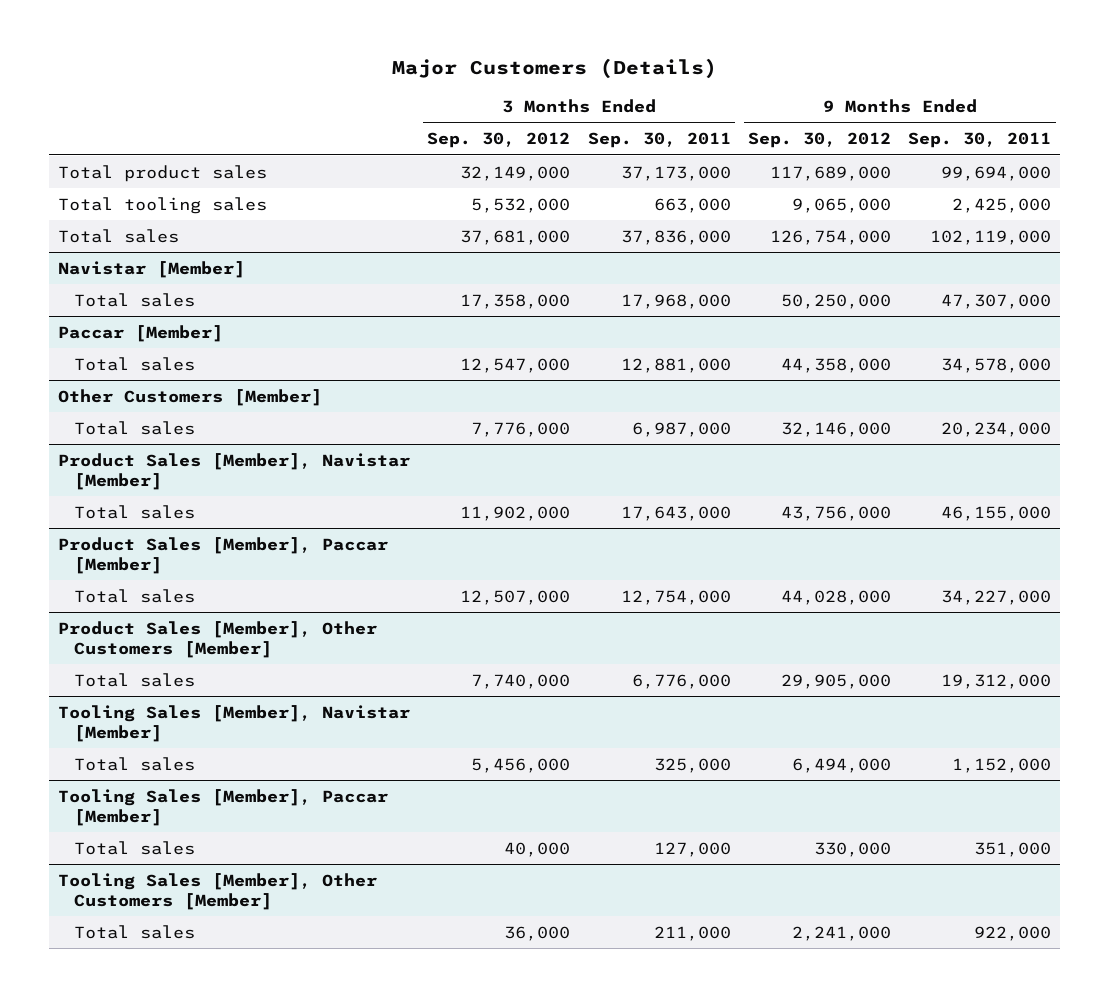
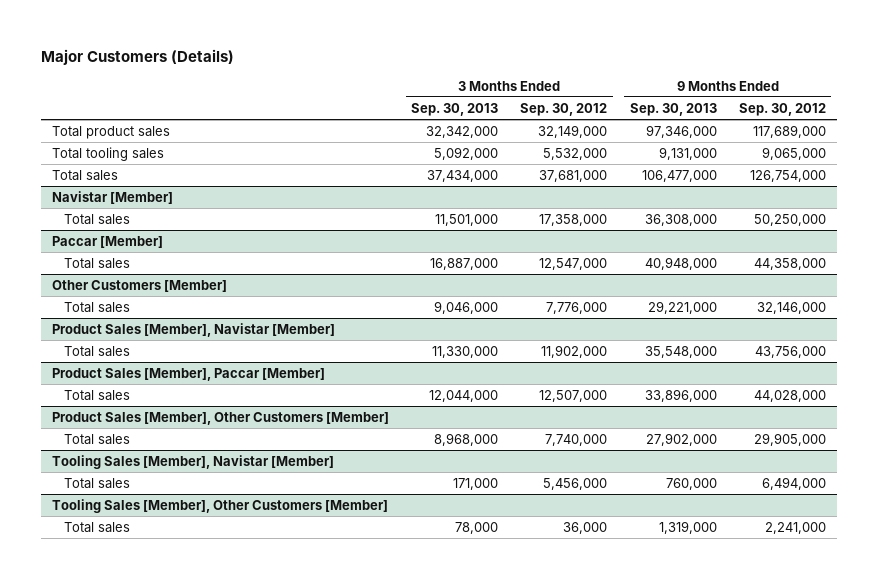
[587,132,731,149] Sep. 30, 2011 -> none
[908,132,1052,149] Sep. 30, 2011 -> none
none -> [411,102,499,116] Sep. 30, 2013
none -> [629,102,717,116] Sep. 30, 2013
[57,788,388,826] Tooling Sales [Member], Paccar [Member] -> none
[74,840,196,855] Total sales -> none

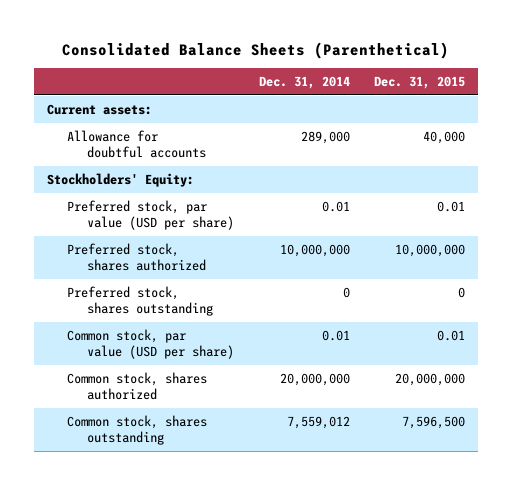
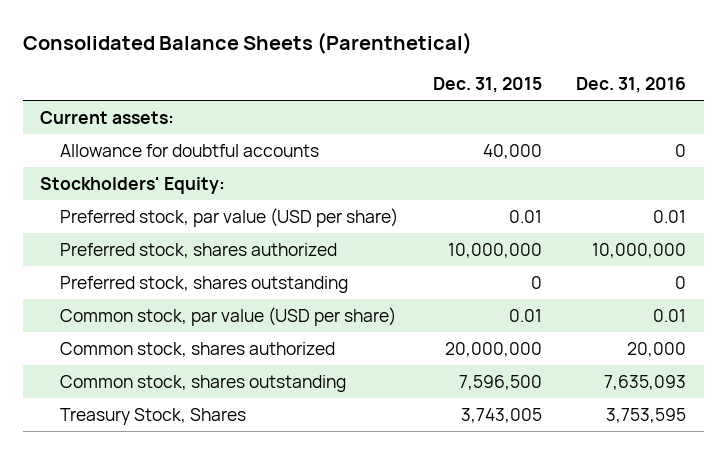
[258,76,350,90] Dec. 31, 2014 -> none
none -> [576,77,687,94] Dec. 31, 2016
none -> [60,407,247,425] Treasury Stock, Shares

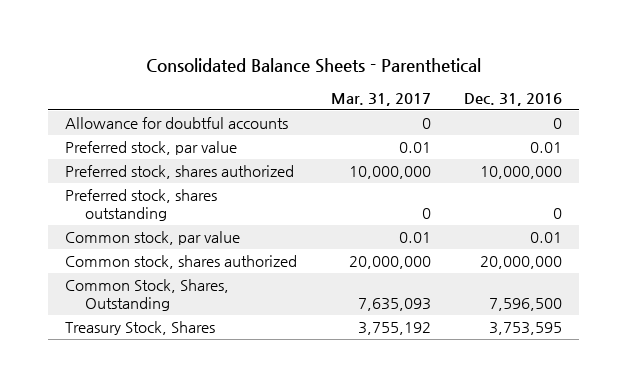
[22,31,472,54] Consolidated Balance Sheets (Parenthetical) -> [145,57,481,73] Consolidated Balance Sheets - Parenthetical
[432,77,542,94] Dec. 31, 2015 -> none
none -> [330,92,431,106] Mar. 31, 2017
[40,110,175,124] Current assets: -> none
[40,176,226,194] Stockholders' Equity: -> none
[60,207,399,227] Preferred stock, par value (USD per share) -> [64,141,237,156] Preferred stock, par value
[60,306,397,326] Common stock, par value (USD per share) -> [64,231,240,246] Common stock, par value
[627,341,687,357] 20,000 -> [480,256,563,270] 20,000,000
[60,374,347,392] Common stock, shares outstanding -> [64,279,229,312] Common Stock, Shares, Outstanding
[604,374,687,390] 7,635,093 -> [489,298,563,312] 7,596,500

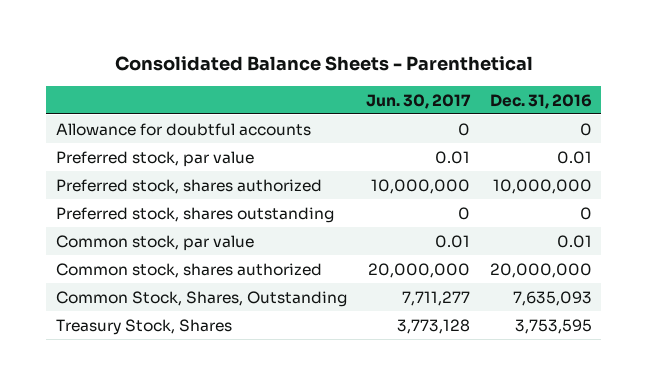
[330,92,431,106] Mar. 31, 2017 -> none
none -> [366,93,472,109] Jun. 30, 2017
[489,298,563,312] 7,596,500 -> [512,290,592,306] 7,635,093

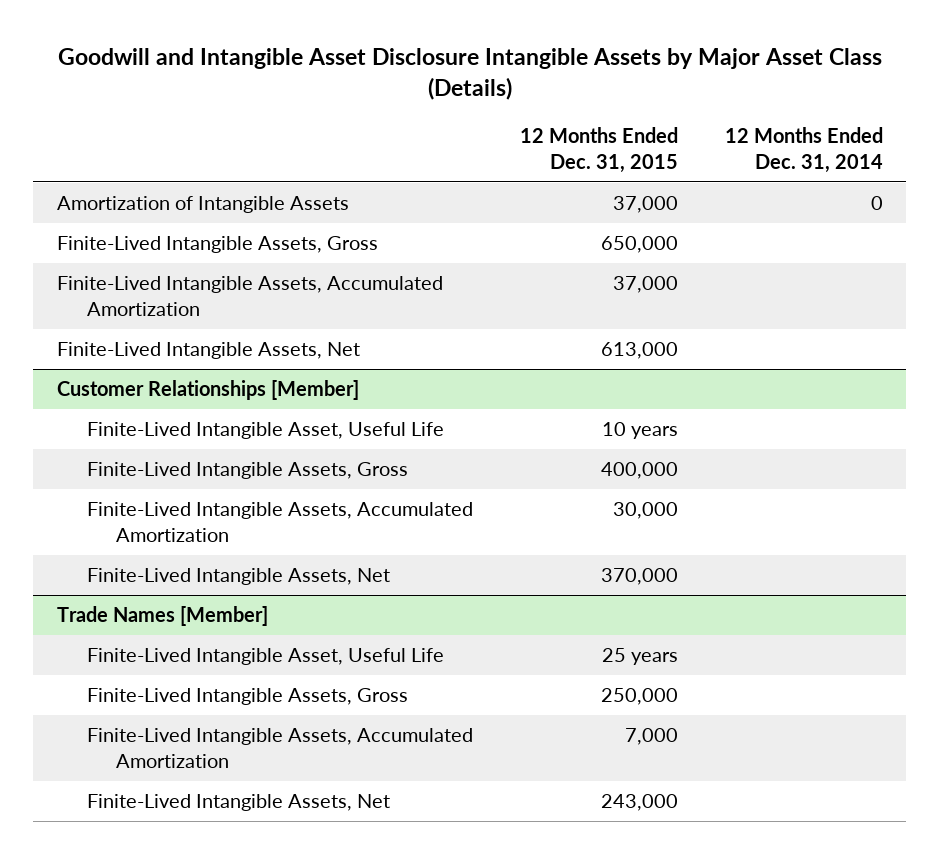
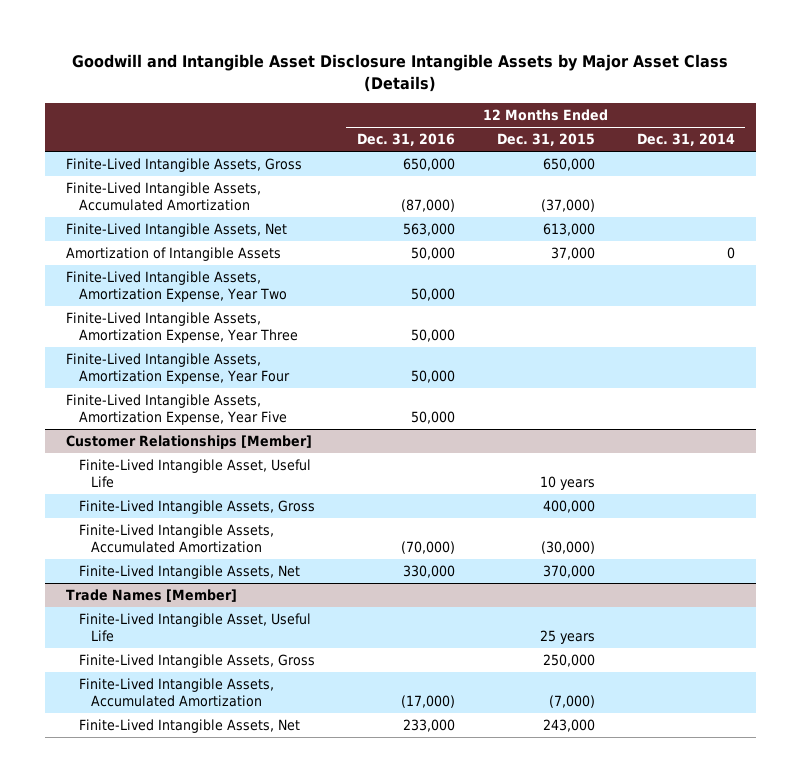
none -> [356,133,455,147] Dec. 31, 2016
[612,276,678,294] 37,000 -> [540,199,595,213] (37,000)
[56,196,349,214] Amortization of Intangible Assets -> [65,247,281,262] Amortization of Intangible Assets
none -> [65,271,287,303] Finite-Lived Intangible Assets, Amortization Expense, Year Two
none -> [65,312,298,344] Finite-Lived Intangible Assets, Amortization Expense, Year Three
none -> [65,353,290,385] Finite-Lived Intangible Assets, Amortization Expense, Year Four
none -> [65,394,287,426] Finite-Lived Intangible Assets, Amortization Expense, Year Five
[612,502,678,520] 30,000 -> [540,541,595,555] (30,000)
[624,728,678,746] 7,000 -> [548,695,595,709] (7,000)

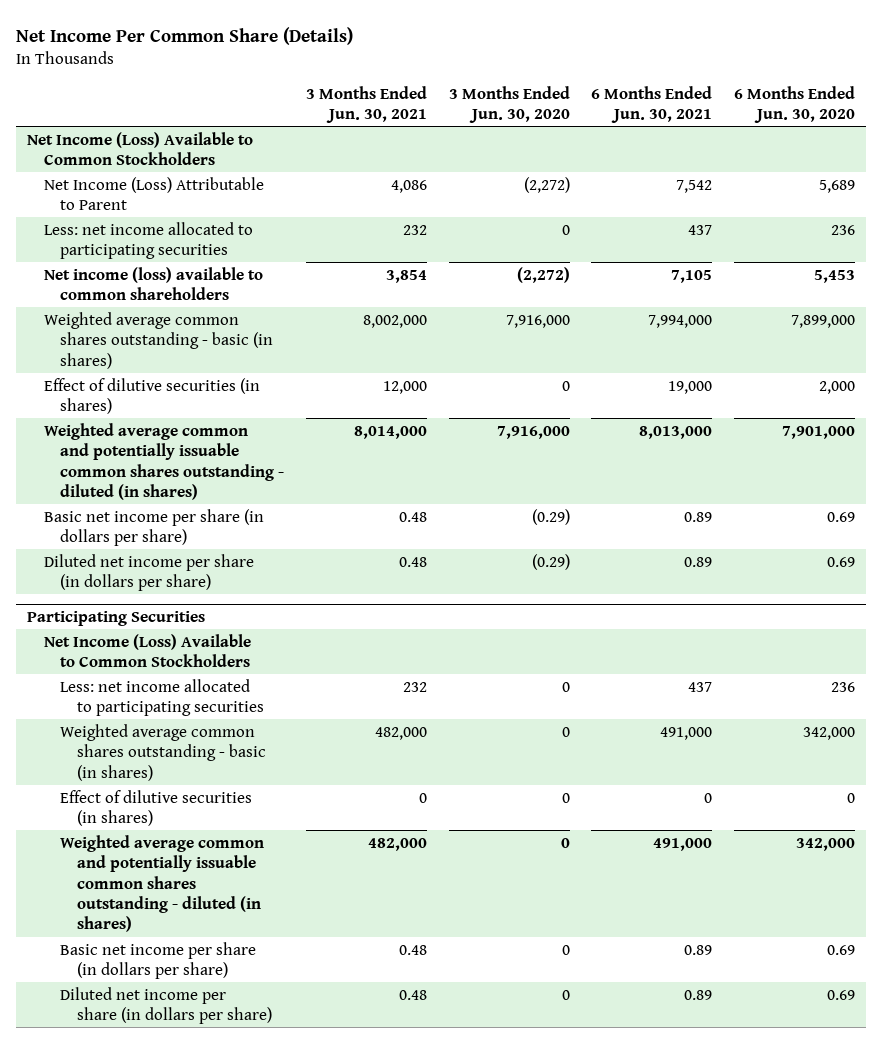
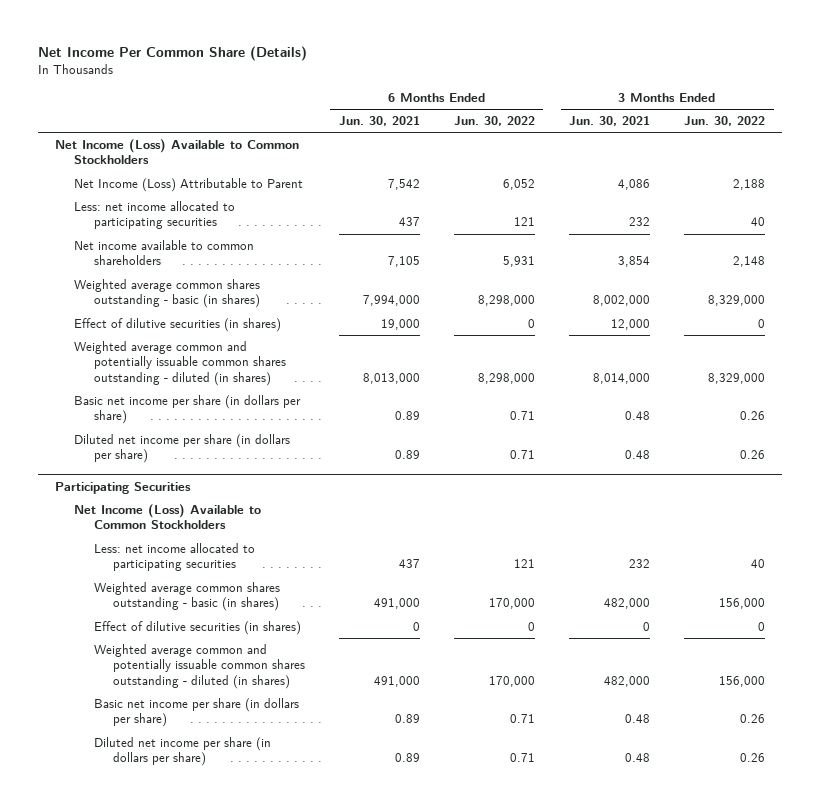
[448,85,570,124] 3 Months Ended Jun. 30, 2020 -> none
[734,85,856,124] 6 Months Ended Jun. 30, 2020 -> none
none -> [453,116,535,127] Jun. 30, 2022
none -> [684,116,766,127] Jun. 30, 2022
[43,266,263,301] Net income (loss) available to common shareholders -> [74,239,255,266] Net income available to common shareholders

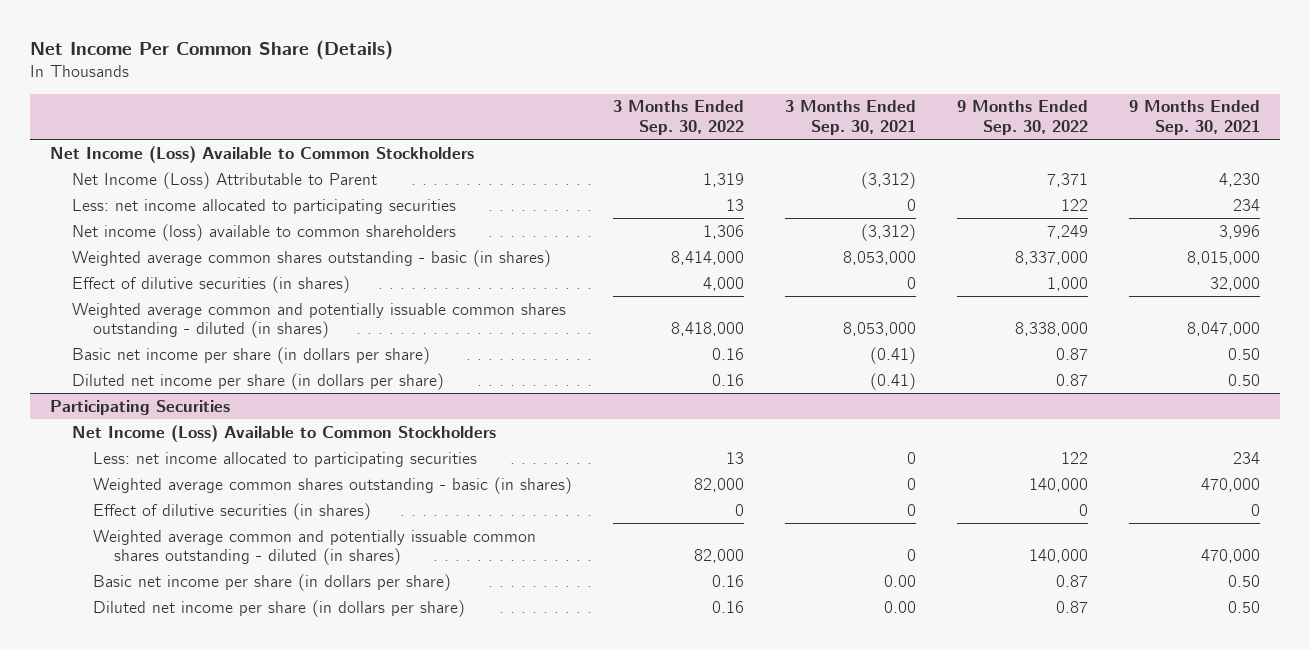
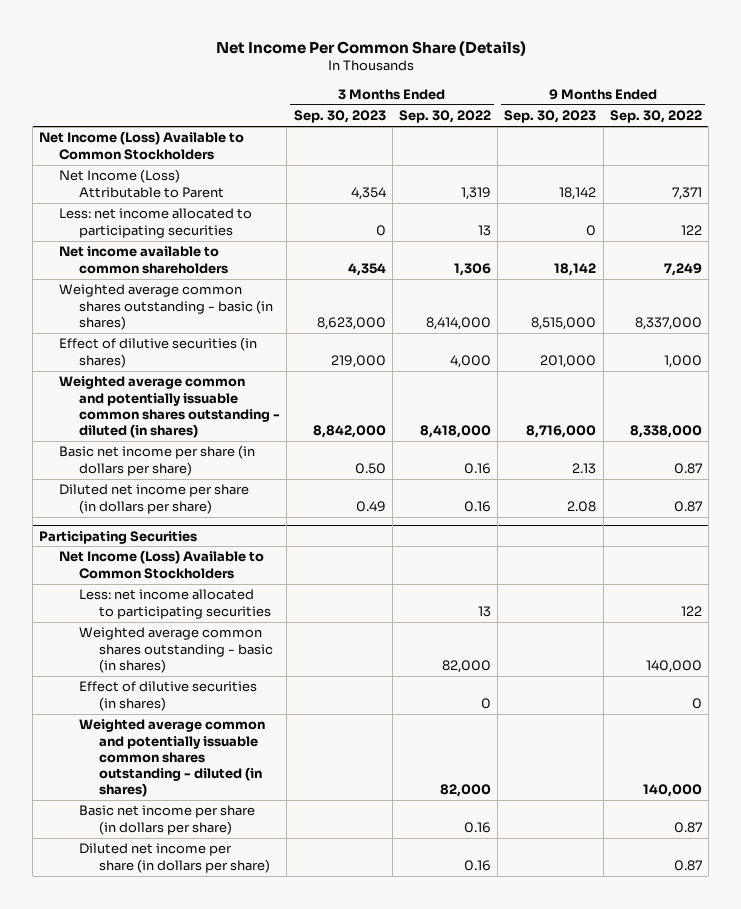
[784,100,916,135] 3 Months Ended Sep. 30, 2021 -> none
[1128,100,1260,135] 9 Months Ended Sep. 30, 2021 -> none
none -> [293,110,386,124] Sep. 30, 2023
none -> [504,110,597,124] Sep. 30, 2023
[71,223,456,241] Net income (loss) available to common shareholders -> [59,246,229,274] Net income available to common shareholders

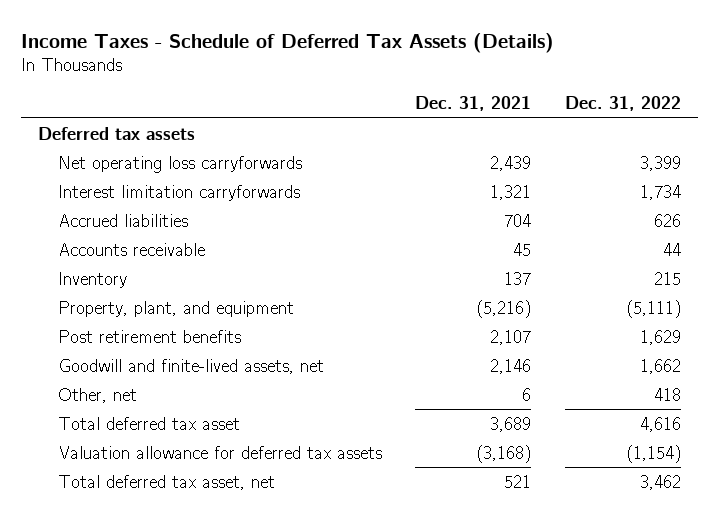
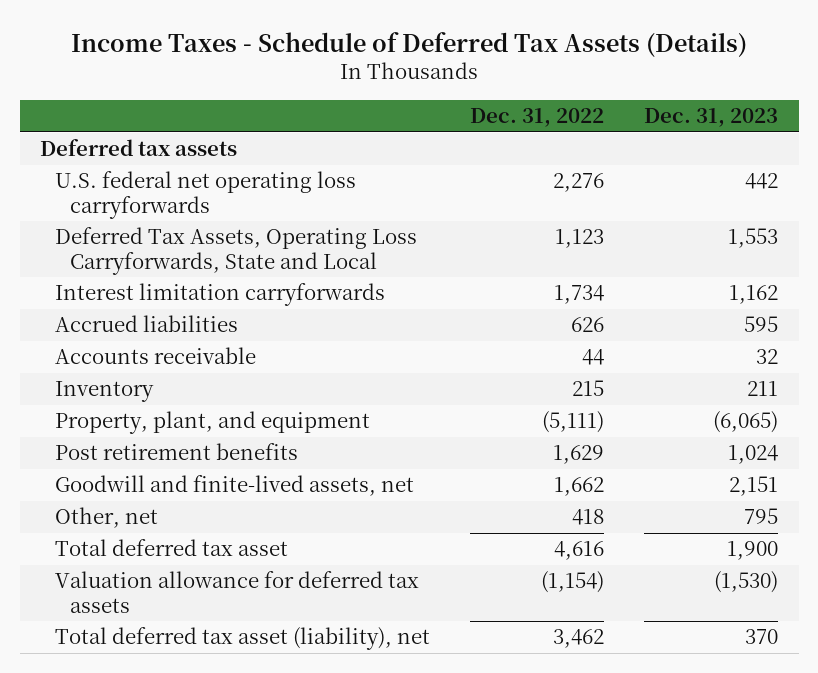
[415,96,532,112] Dec. 31, 2021 -> none
none -> [644,108,779,128] Dec. 31, 2023
[57,155,302,173] Net operating loss carryforwards -> [54,171,356,219] U.S. federal net operating loss carryforwards
[639,155,681,171] 3,399 -> [553,173,605,193] 2,276
none -> [54,227,417,275] Deferred Tax Assets, Operating Loss Carryforwards, State and Local
[57,474,275,490] Total deferred tax asset, net -> [54,627,430,651] Total deferred tax asset (liability), net

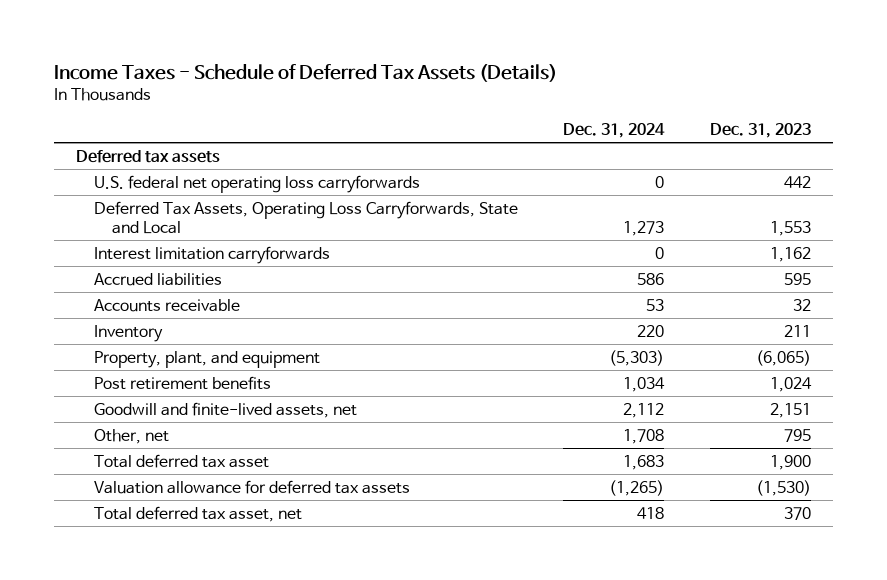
[470,108,605,128] Dec. 31, 2022 -> none
none -> [563,123,666,139] Dec. 31, 2024
[54,627,430,651] Total deferred tax asset (liability), net -> [94,505,303,522] Total deferred tax asset, net

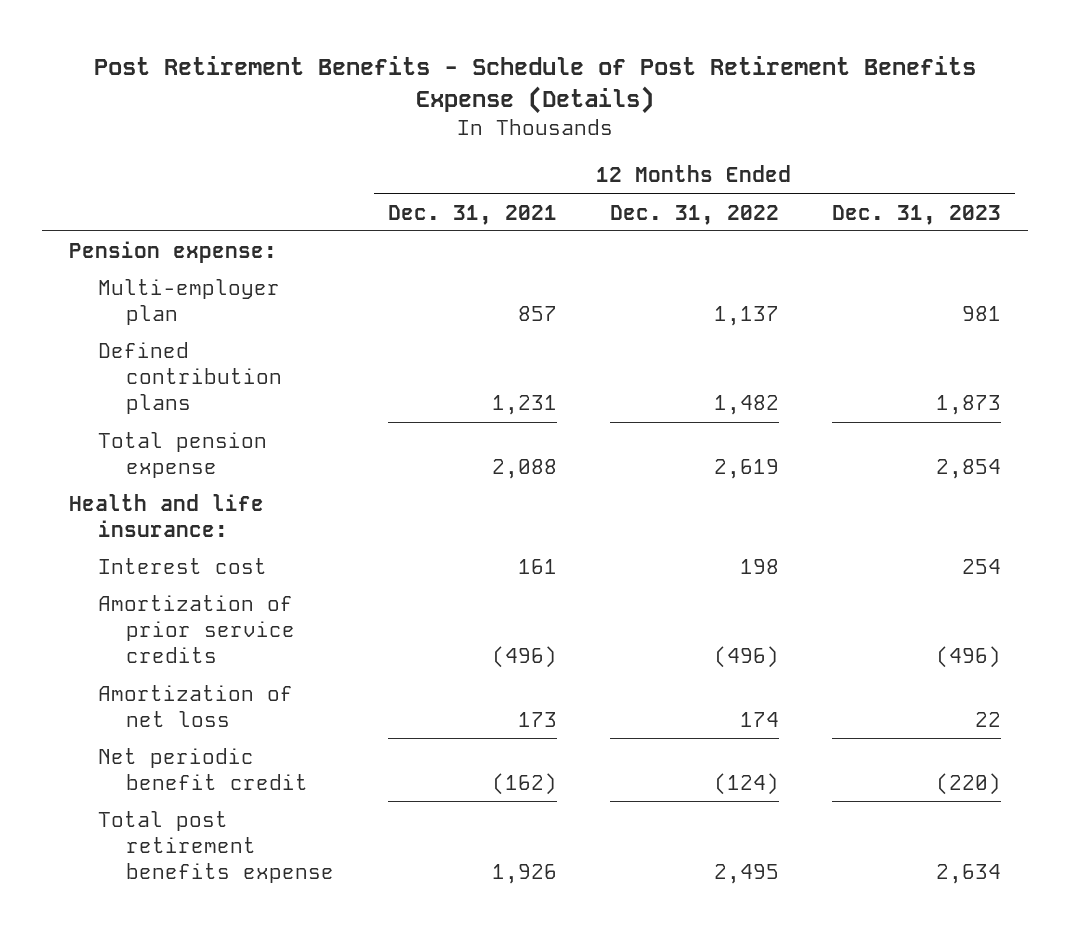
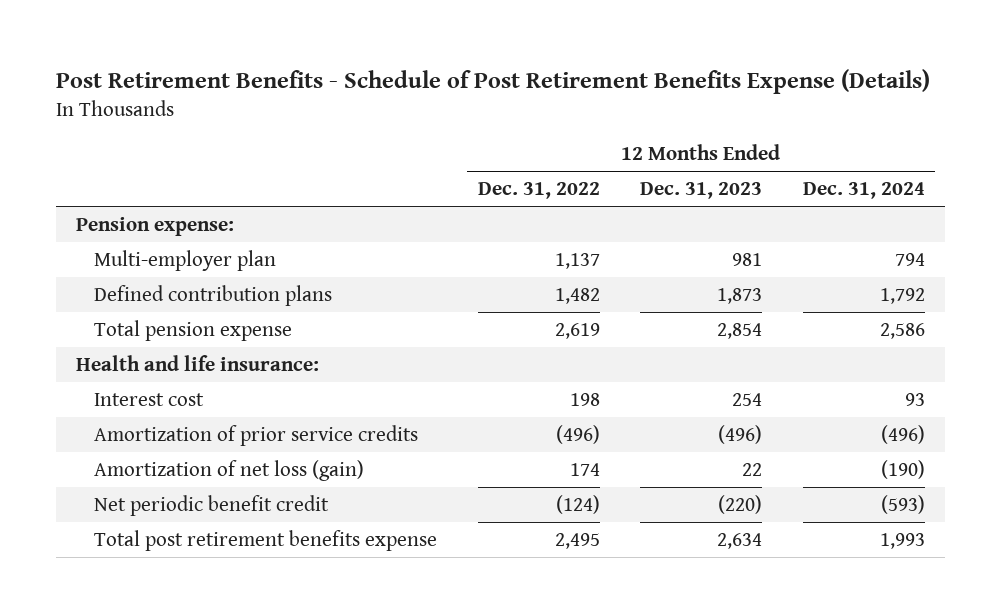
[387,204,557,225] Dec. 31, 2021 -> none
none -> [802,182,925,200] Dec. 31, 2024
[97,684,293,728] Amortization of net loss -> [94,459,365,481] Amortization of net loss (gain)

